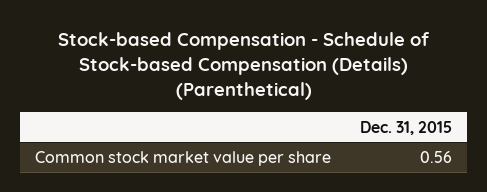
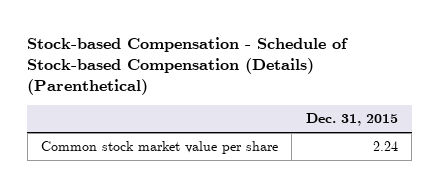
[420,151,453,164] 0.56 -> [372,141,398,152] 2.24

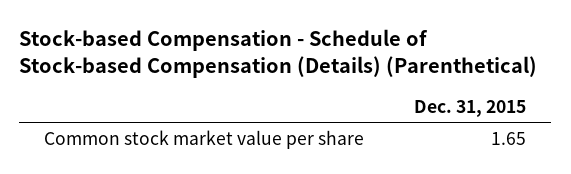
[372,141,398,152] 2.24 -> [491,132,527,146] 1.65

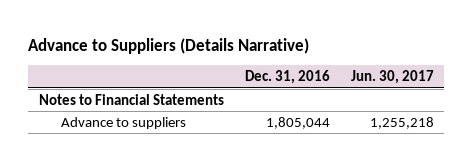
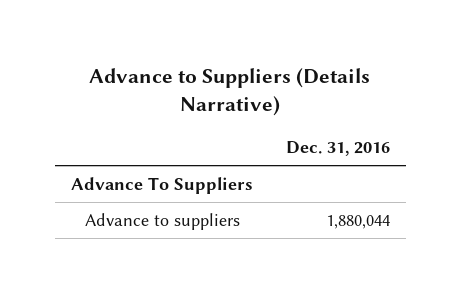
[350,70,434,85] Jun. 30, 2017 -> none
[38,93,224,105] Notes to Financial Statements -> none
none -> [71,177,254,195] Advance To Suppliers
[265,116,330,129] 1,805,044 -> [325,215,390,230] 1,880,044

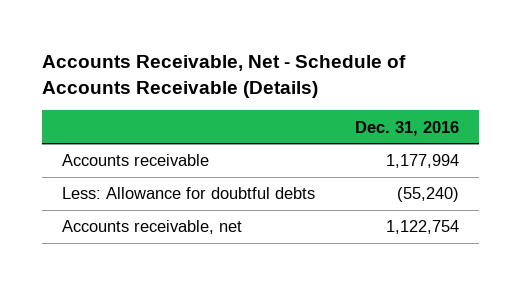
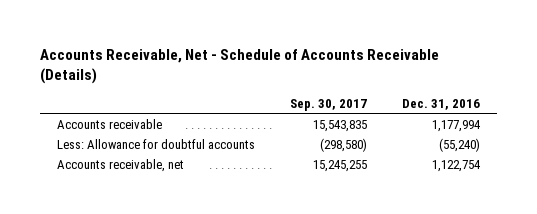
none -> [289,98,367,111] Sep. 30, 2017
[61,187,315,200] Less: Allowance for doubtful debts -> [56,138,255,149] Less: Allowance for doubtful accounts

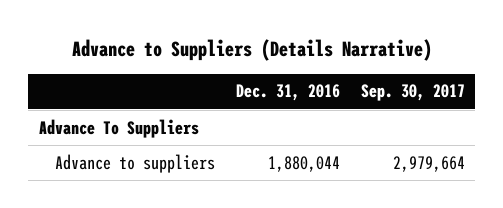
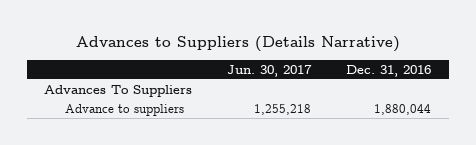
[71,38,432,61] Advance to Suppliers (Details Narrative) -> [75,35,400,52] Advances to Suppliers (Details Narrative)
[360,84,465,102] Sep. 30, 2017 -> none
none -> [227,64,313,77] Jun. 30, 2017
[38,118,199,138] Advance To Suppliers -> [44,85,193,98] Advances To Suppliers

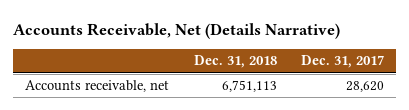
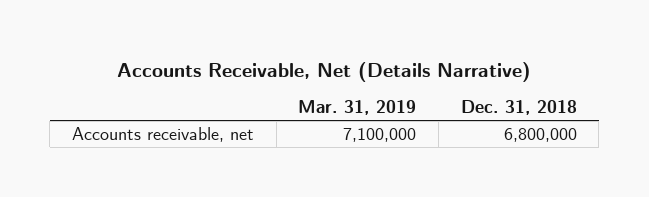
[301,55,385,69] Dec. 31, 2017 -> none
none -> [298,100,417,116] Mar. 31, 2019
[221,80,277,93] 6,751,113 -> [503,128,577,143] 6,800,000

